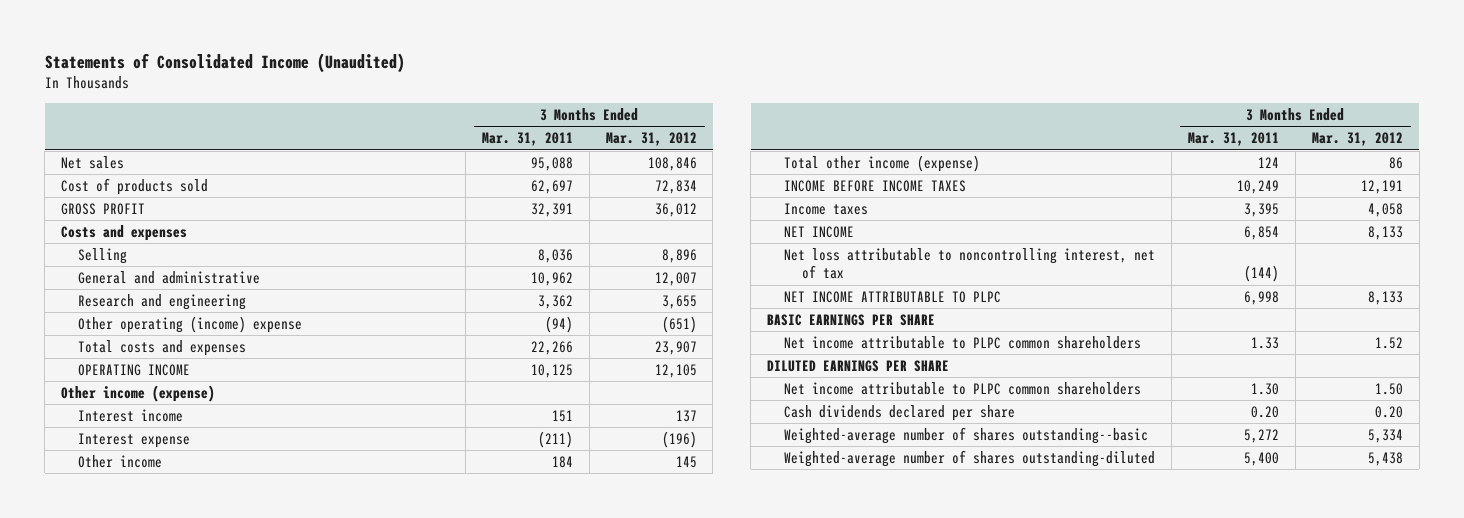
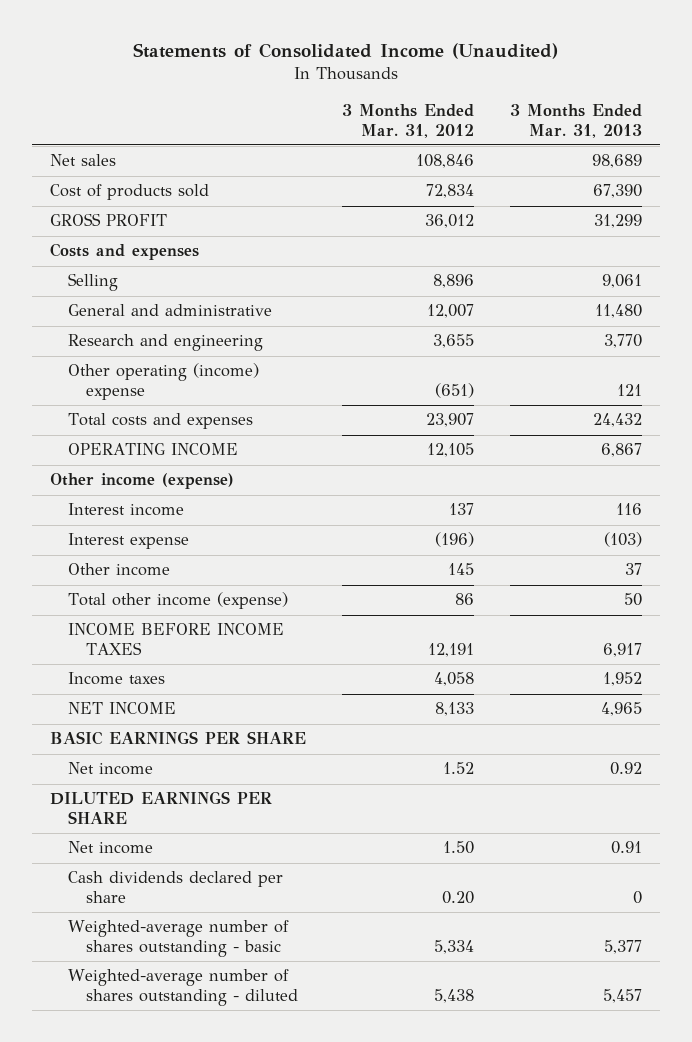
[481,132,573,147] Mar. 31, 2011 -> none
none -> [510,104,643,138] 3 Months Ended Mar. 31, 2013
[784,247,1156,280] Net loss attributable to noncontrolling interest, net of tax -> none
[784,290,1002,303] NET INCOME ATTRIBUTABLE TO PLPC -> none
[784,335,1142,349] Net income attributable to PLPC common shareholders -> [67,762,153,776] Net income
[784,381,1142,395] Net income attributable to PLPC common shareholders -> [67,841,153,855] Net income
[784,426,1149,444] Weighted-average number of shares outstanding--basic -> [67,920,289,958] Weighted-average number of shares outstanding - basic
[784,449,1156,467] Weighted-average number of shares outstanding-diluted -> [67,969,298,1007] Weighted-average number of shares outstanding - diluted

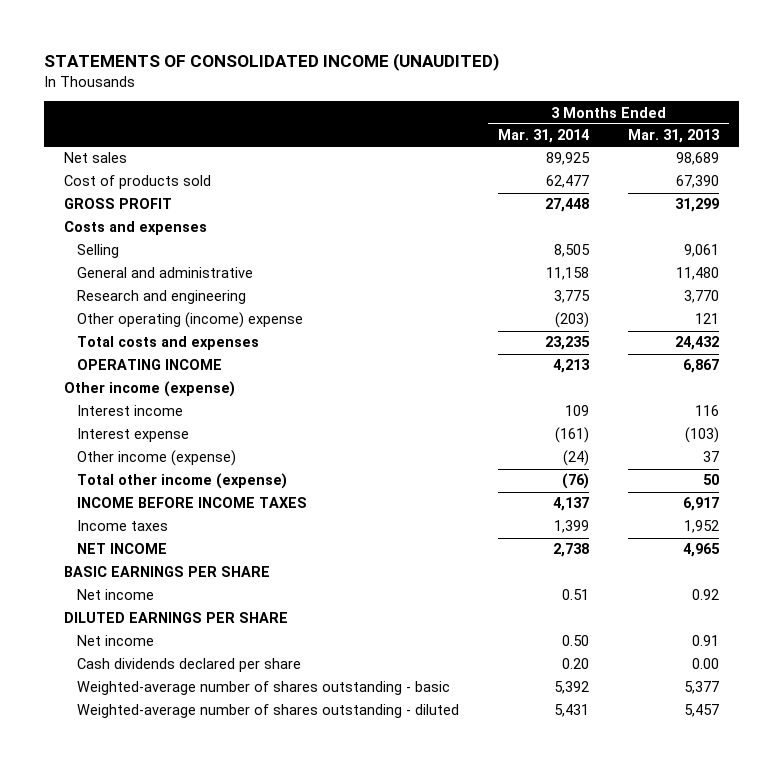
[133,43,559,60] Statements of Consolidated Income (Unaudited) -> [43,52,499,71] STATEMENTS OF CONSOLIDATED INCOME (UNAUDITED)
[342,104,475,138] 3 Months Ended Mar. 31, 2012 -> none
none -> [498,129,590,144] Mar. 31, 2014
[67,563,170,577] Other income -> [76,450,236,467] Other income (expense)
[633,891,643,905] 0 -> [692,658,720,670] 0.00

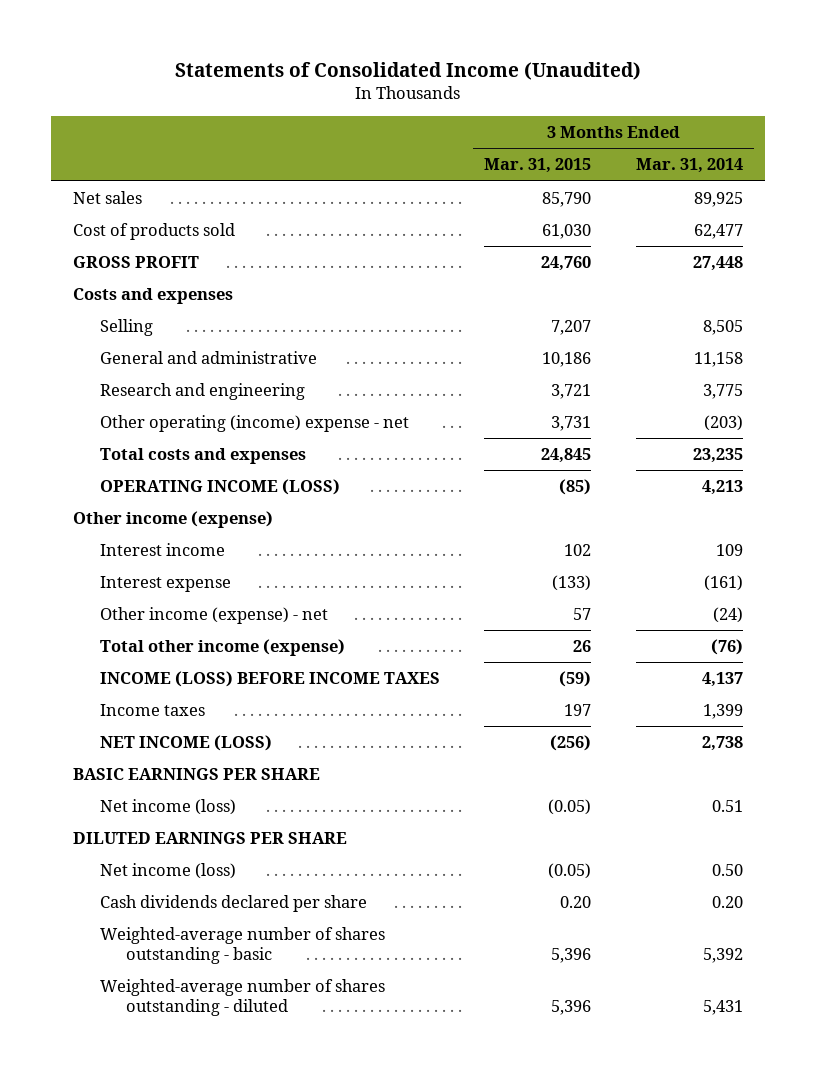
[43,52,499,71] STATEMENTS OF CONSOLIDATED INCOME (UNAUDITED) -> [175,61,642,80] Statements of Consolidated Income (Unaudited)
[628,129,721,144] Mar. 31, 2013 -> none
none -> [484,158,592,174] Mar. 31, 2015
[76,312,303,329] Other operating (income) expense -> [99,415,409,433] Other operating (income) expense - net
[76,359,222,371] OPERATING INCOME -> [99,479,340,496] OPERATING INCOME (LOSS)
[76,450,236,467] Other income (expense) -> [99,607,328,625] Other income (expense) - net
[76,497,307,509] INCOME BEFORE INCOME TAXES -> [99,671,440,688] INCOME (LOSS) BEFORE INCOME TAXES
[76,543,167,555] NET INCOME -> [99,735,272,752] NET INCOME (LOSS)
[76,589,154,601] Net income -> [99,799,236,816] Net income (loss)
[76,635,154,647] Net income -> [99,863,236,880] Net income (loss)

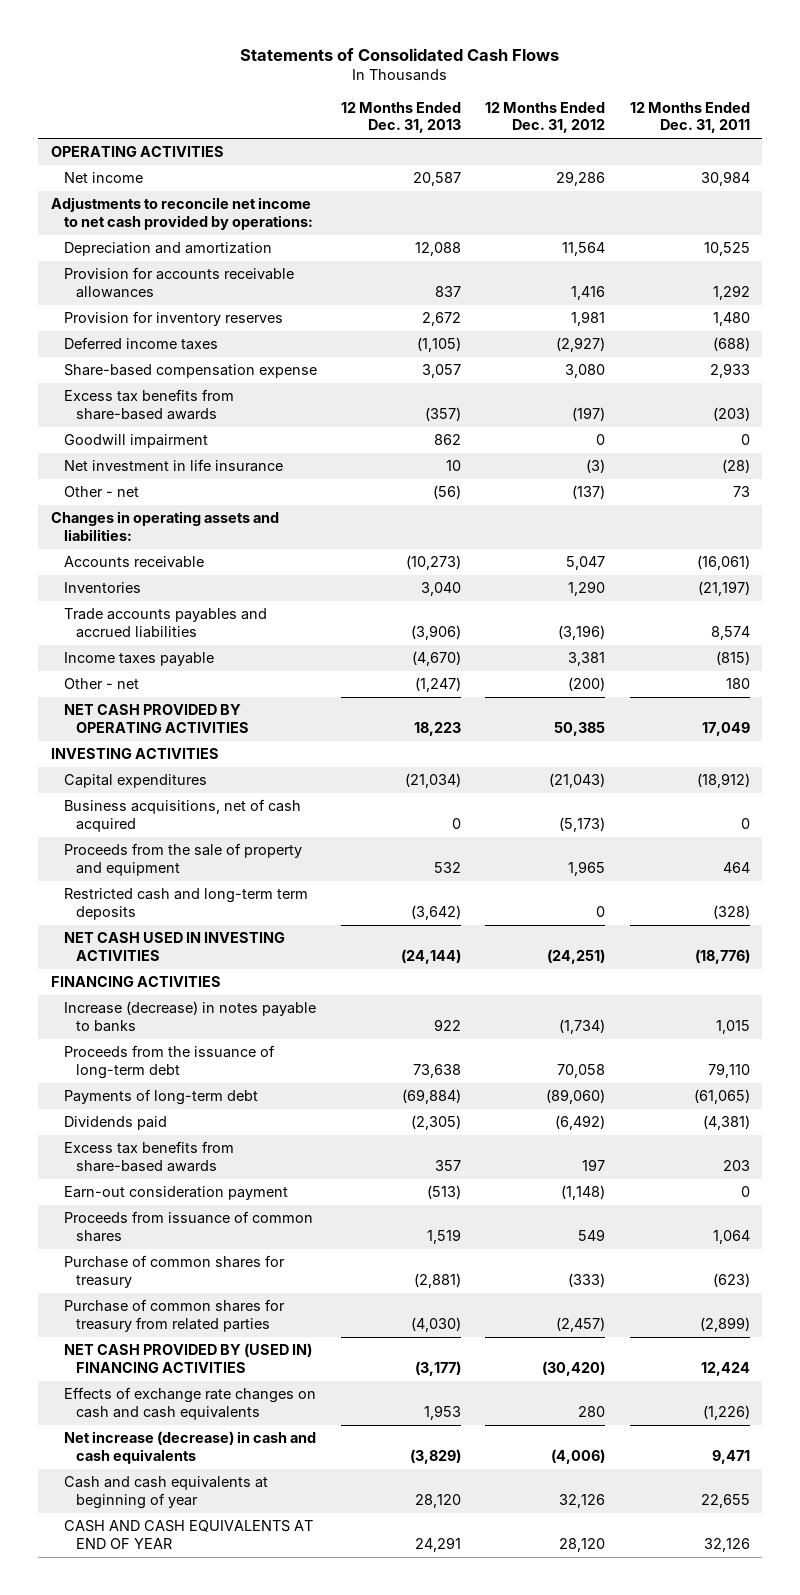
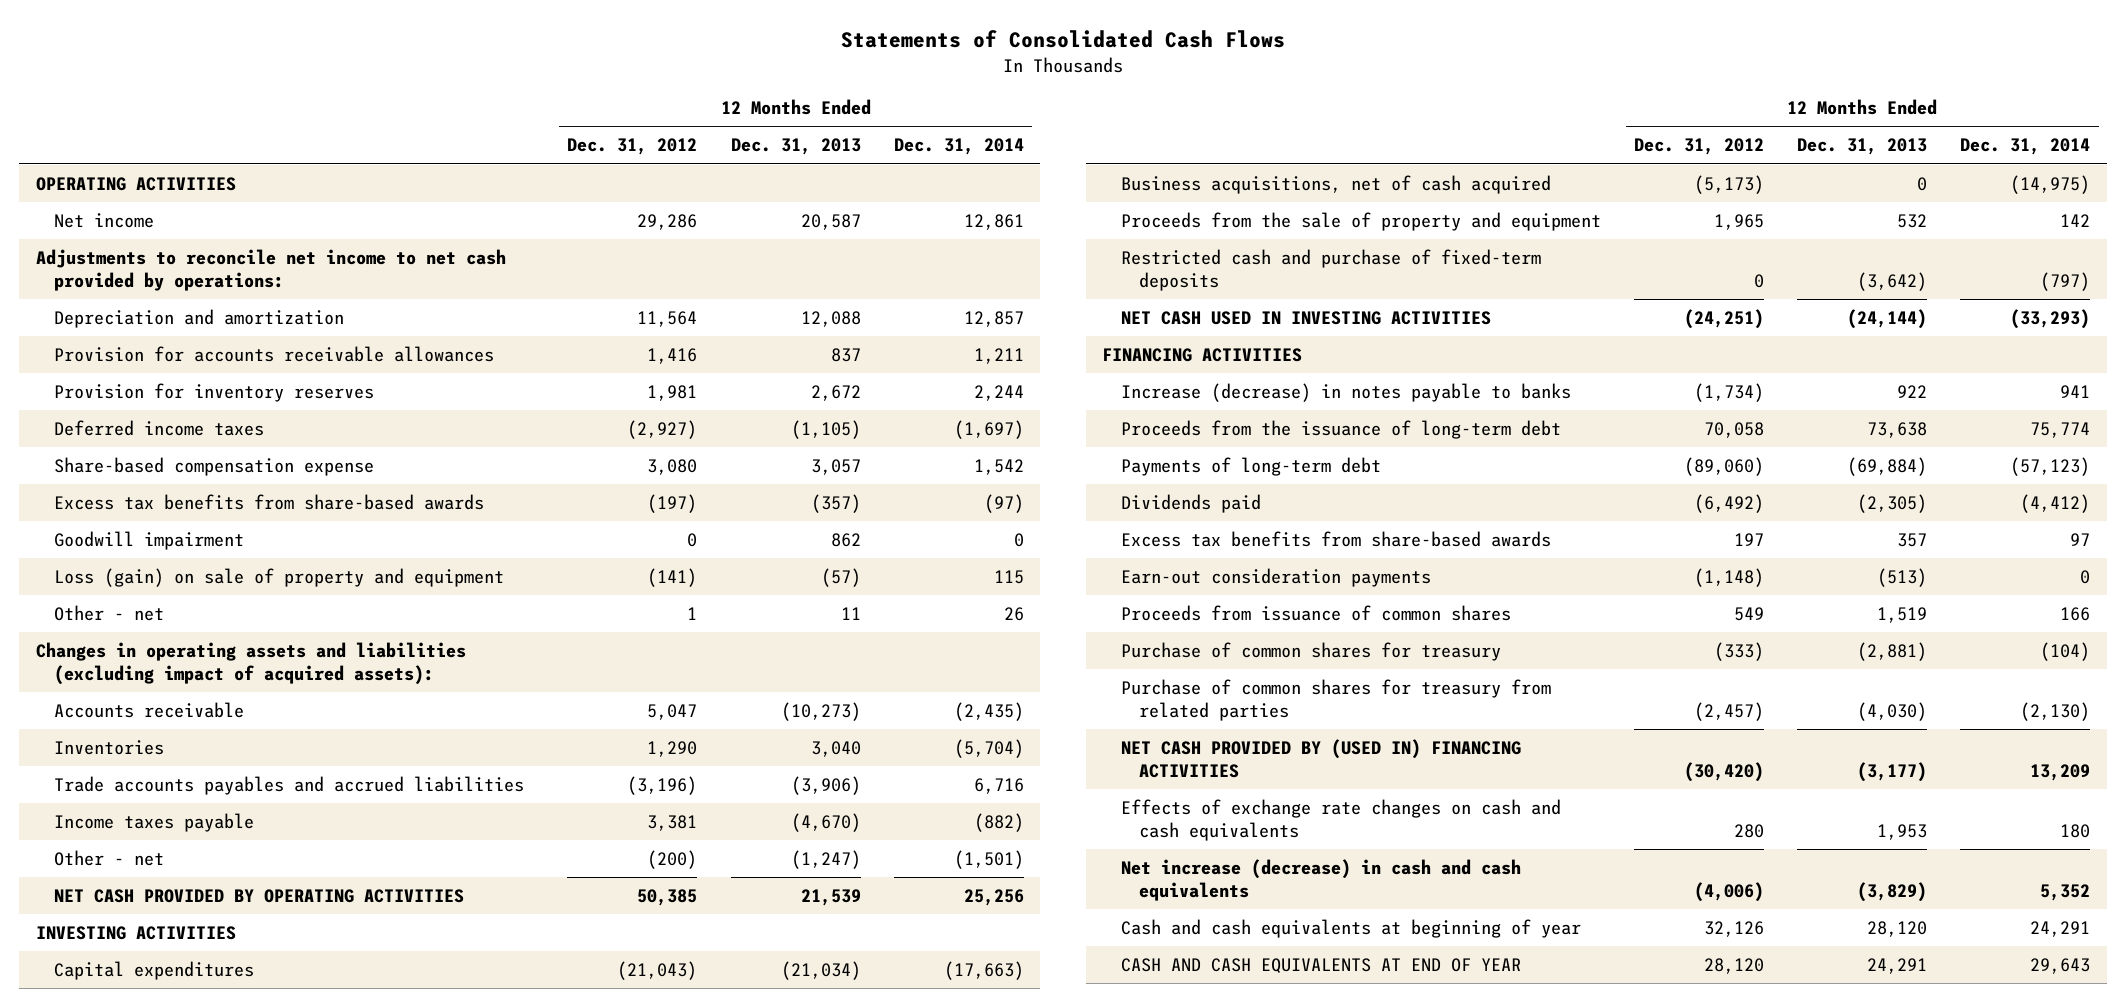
[629,101,750,134] 12 Months Ended Dec. 31, 2011 -> none
none -> [893,138,1024,156] Dec. 31, 2014
[63,459,283,473] Net investment in life insurance -> none
none -> [54,567,505,587] Loss (gain) on sale of property and equipment
[432,485,461,500] (56) -> [840,606,861,620] 11
[572,485,606,500] (137) -> [687,606,698,620] 1
[50,511,279,541] Changes in operating assets and liabilities: -> [35,641,466,686] Changes in operating assets and liabilities (excluding impact of acquired assets):
[413,721,461,736] 18,223 -> [800,888,861,906] 21,539
[63,888,308,920] Restricted cash and long-term term deposits -> [1120,248,1541,292] Restricted cash and purchase of fixed-term deposits
[63,1186,288,1201] Earn-out consideration payment -> [1120,567,1431,587] Earn-out consideration payments

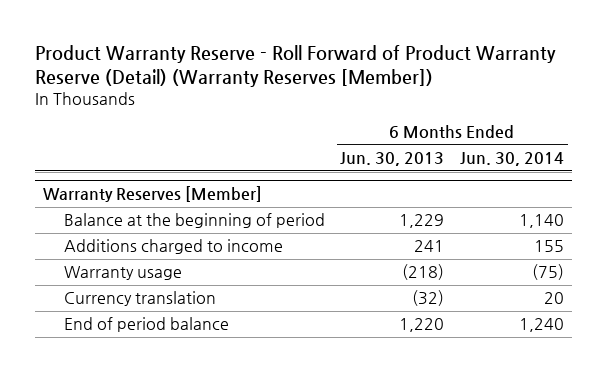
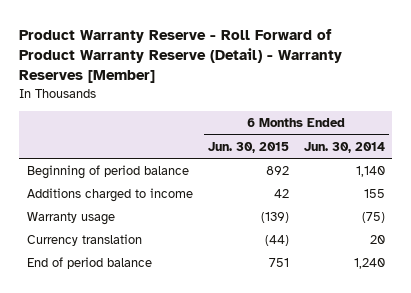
[35,45,557,87] Product Warranty Reserve - Roll Forward of Product Warranty Reserve (Detail) (Warranty Reserves [Member]) -> [19,28,343,84] Product Warranty Reserve - Roll Forward of Product Warranty Reserve (Detail) - Warranty Reserves [Member]
[340,152,445,167] Jun. 30, 2013 -> none
none -> [207,141,289,153] Jun. 30, 2015
[43,186,263,203] Warranty Reserves [Member] -> none
[63,213,325,229] Balance at the beginning of period -> [26,165,189,180] Beginning of period balance

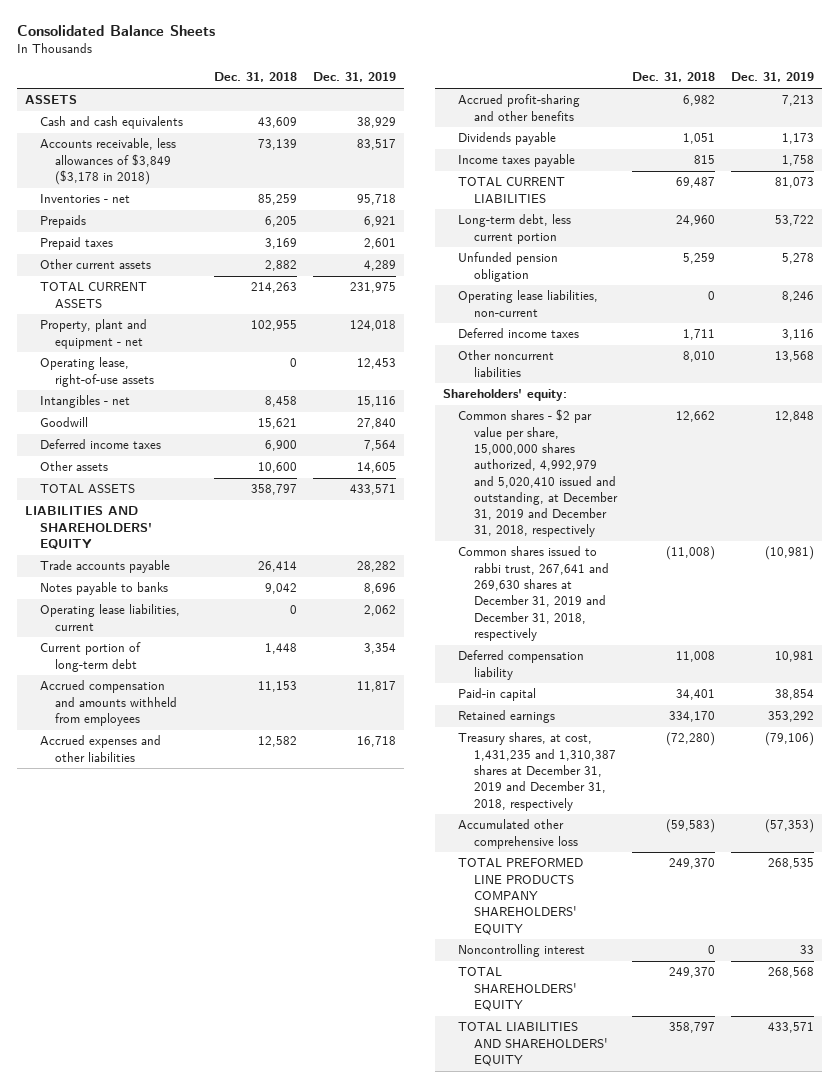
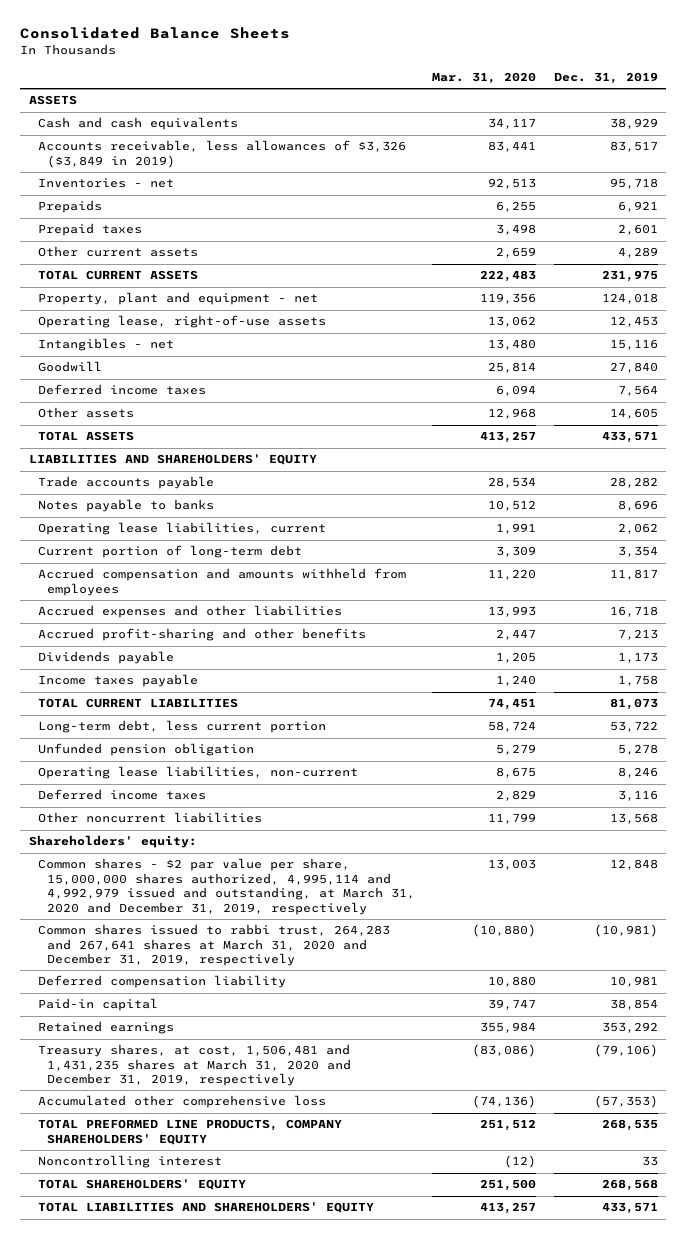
[214,72,298,83] Dec. 31, 2018 -> none
none -> [432,71,537,84] Mar. 31, 2020
[39,138,176,186] Accounts receivable, less allowances of $3,849 ($3,178 in 2018) -> [37,140,406,168] Accounts receivable, less allowances of $3,326 ($3,849 in 2019)
[458,409,618,538] Common shares - $2 par value per share, 15,000,000 shares authorized, 4,992,979 and 5,020,410 issued and outstanding, at December 31, 2019 and December 31, 2018, respectively -> [37,858,415,915] Common shares - $2 par value per share, 15,000,000 shares authorized, 4,995,114 and 4,992,979 issued and outstanding, at March 31, 2020 and December 31, 2019, respectively
[458,546,609,641] Common shares issued to rabbi trust, 267,641 and 269,630 shares at December 31, 2019 and December 31, 2018, respectively -> [37,924,390,967] Common shares issued to rabbi trust, 264,283 and 267,641 shares at March 31, 2020 and December 31, 2019, respectively
[458,732,616,811] Treasury shares, at cost, 1,431,235 and 1,310,387 shares at December 31, 2019 and December 31, 2018, respectively -> [37,1044,351,1087] Treasury shares, at cost, 1,506,481 and 1,431,235 shares at March 31, 2020 and December 31, 2019, respectively
[458,858,584,935] TOTAL PREFORMED LINE PRODUCTS COMPANY SHAREHOLDERS' EQUITY -> [37,1119,342,1145] TOTAL PREFORMED LINE PRODUCTS, COMPANY SHAREHOLDERS' EQUITY

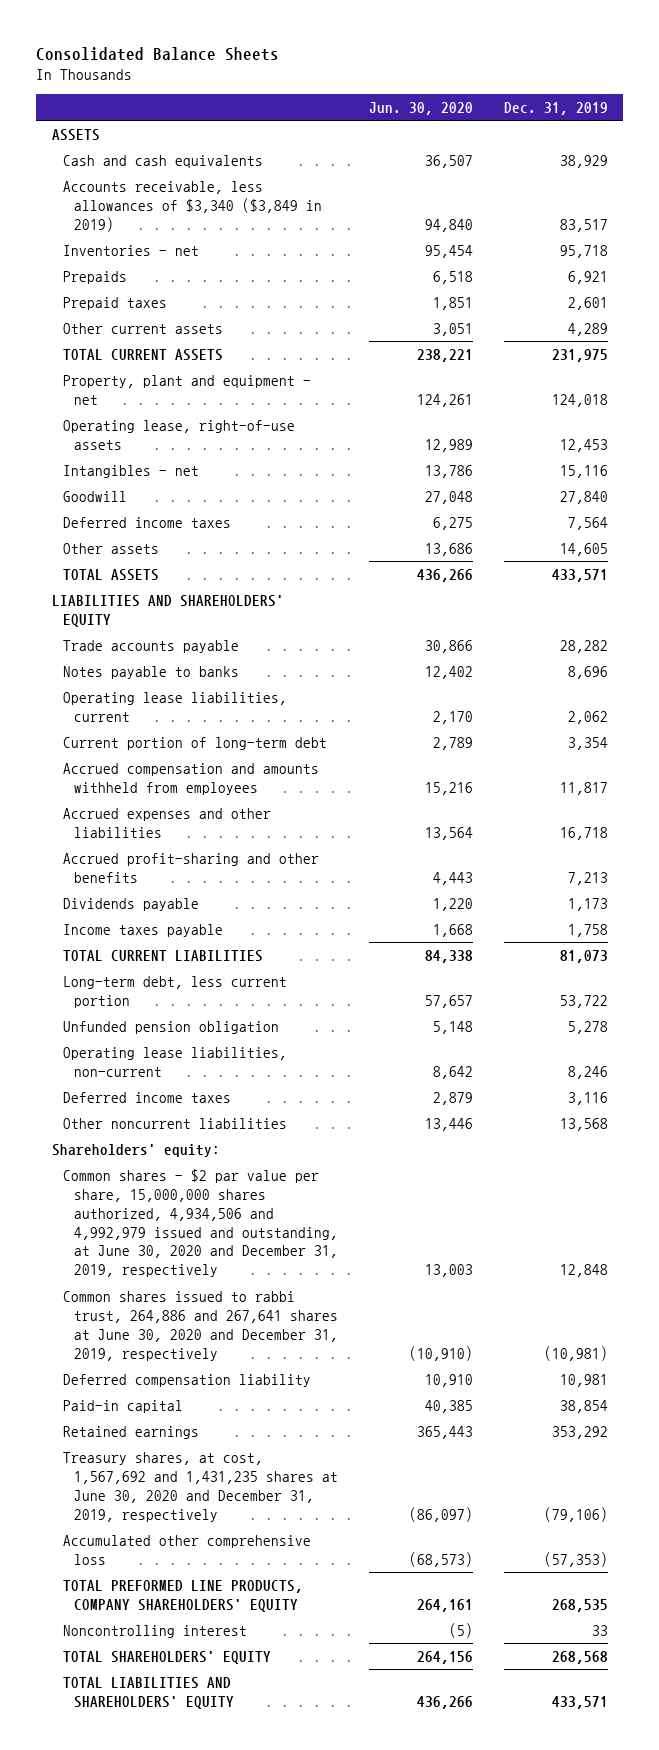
[432,71,537,84] Mar. 31, 2020 -> none
none -> [368,101,473,115] Jun. 30, 2020
[37,140,406,168] Accounts receivable, less allowances of $3,326 ($3,849 in 2019) -> [62,180,322,232] Accounts receivable, less allowances of $3,340 ($3,849 in 2019)
[37,858,415,915] Common shares - $2 par value per share, 15,000,000 shares authorized, 4,995,114 and 4,992,979 issued and outstanding, at March 31, 2020 and December 31, 2019, respectively -> [62,1168,338,1278] Common shares - $2 par value per share, 15,000,000 shares authorized, 4,934,506 and 4,992,979 issued and outstanding, at June 30, 2020 and December 31, 2019, respectively
[37,924,390,967] Common shares issued to rabbi trust, 264,283 and 267,641 shares at March 31, 2020 and December 31, 2019, respectively -> [62,1290,338,1361] Common shares issued to rabbi trust, 264,886 and 267,641 shares at June 30, 2020 and December 31, 2019, respectively
[37,1044,351,1087] Treasury shares, at cost, 1,506,481 and 1,431,235 shares at March 31, 2020 and December 31, 2019, respectively -> [62,1451,338,1522] Treasury shares, at cost, 1,567,692 and 1,431,235 shares at June 30, 2020 and December 31, 2019, respectively

